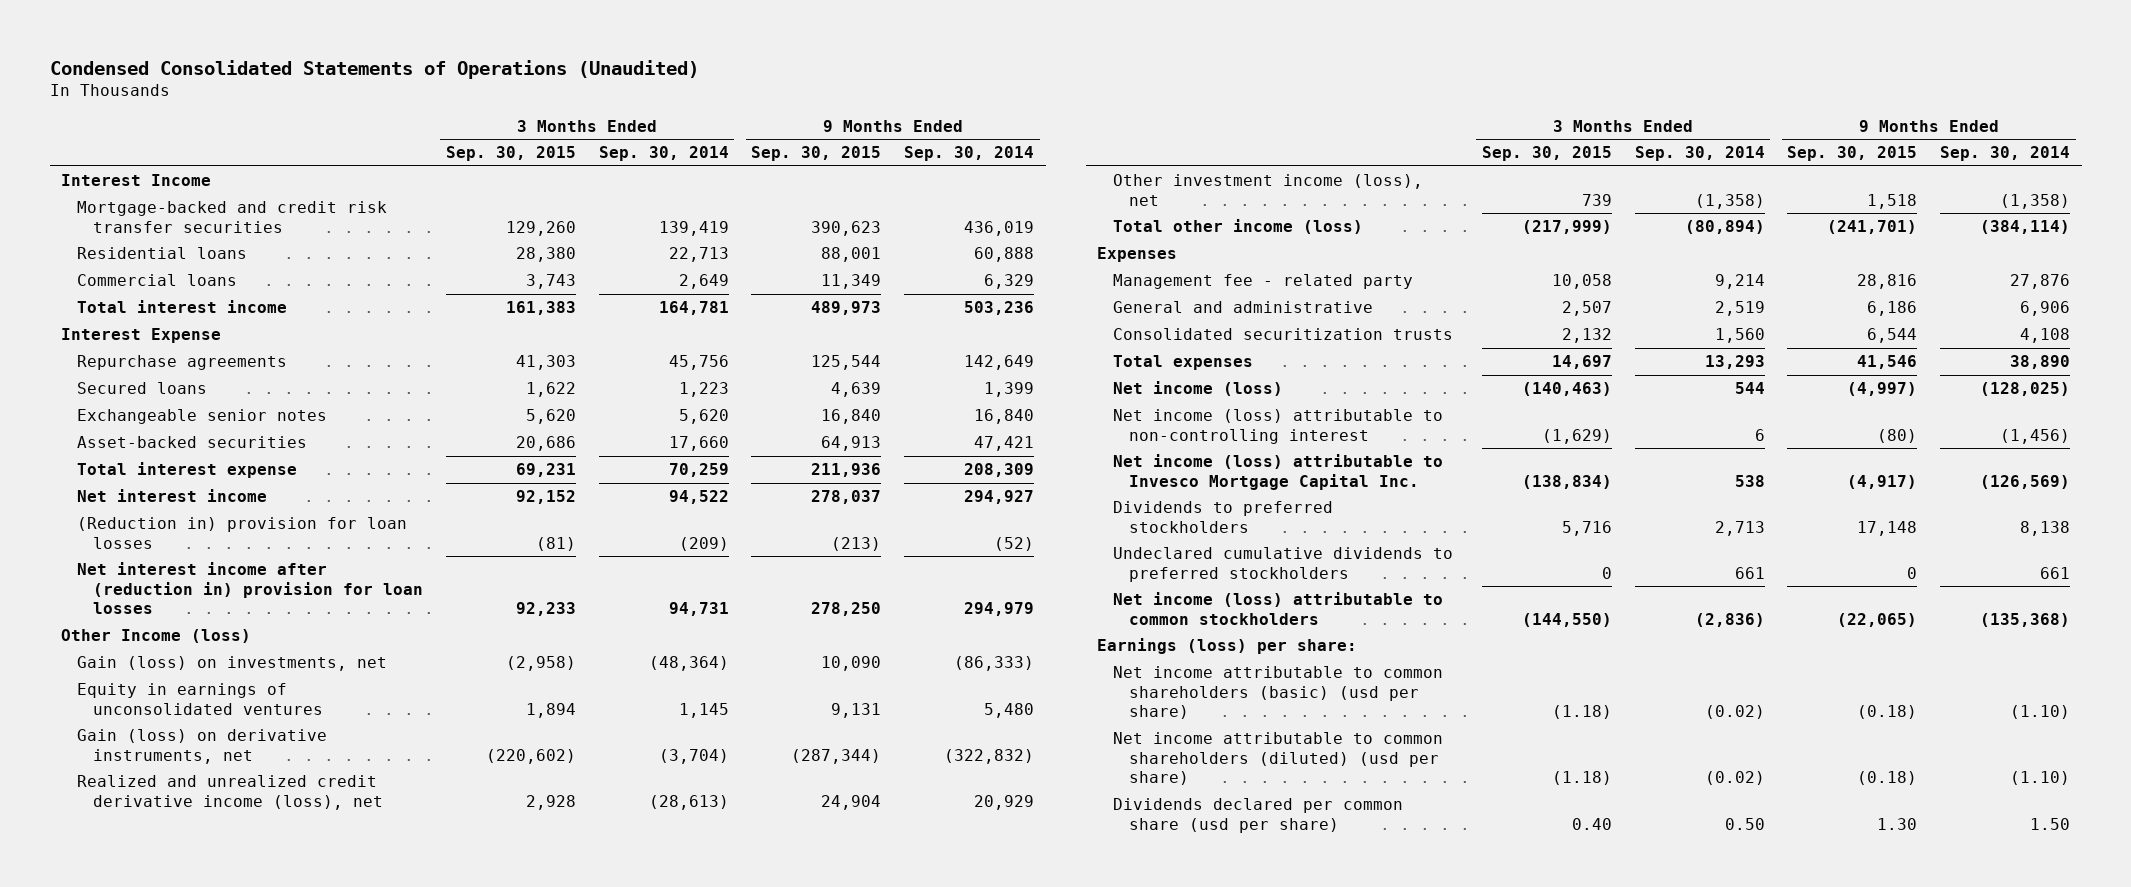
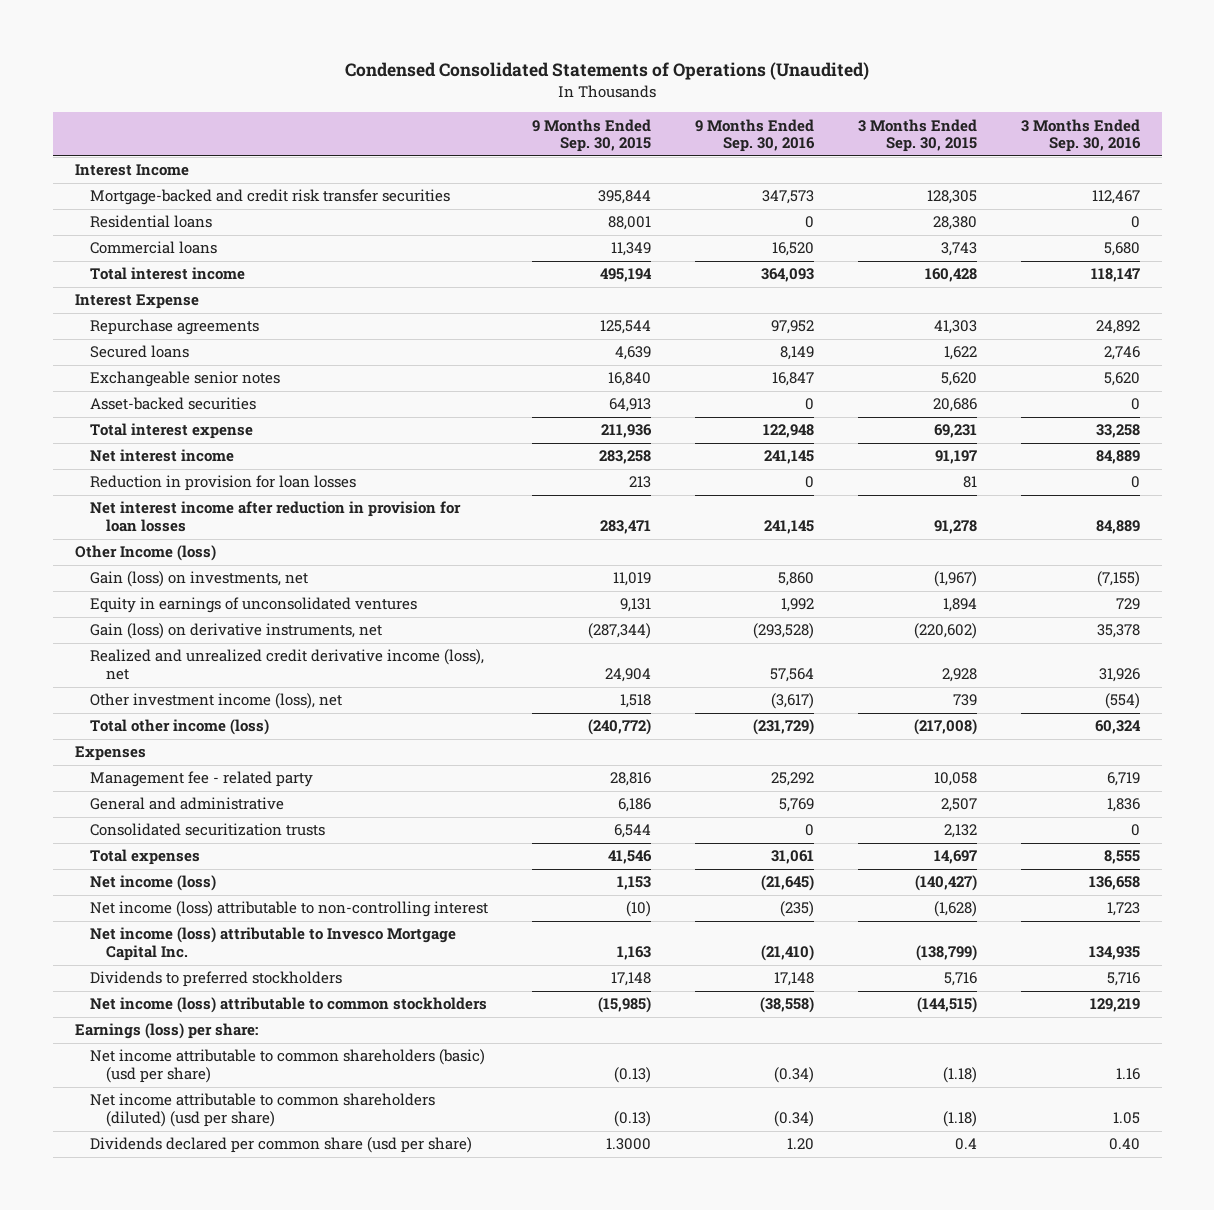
[598,146,729,162] Sep. 30, 2014 -> none
[904,146,1035,162] Sep. 30, 2014 -> none
none -> [695,118,816,153] 9 Months Ended Sep. 30, 2016
none -> [1020,118,1141,153] 3 Months Ended Sep. 30, 2016
[505,220,576,236] 129,260 -> [926,190,977,205] 128,305
[811,220,882,236] 390,623 -> [598,190,652,205] 395,844
[505,301,576,316] 161,383 -> [924,268,977,283] 160,428
[811,301,882,316] 489,973 -> [600,268,653,283] 495,194
[515,490,576,505] 92,152 -> [934,450,977,465] 91,197
[811,490,882,505] 278,037 -> [599,450,652,465] 283,258
[77,517,408,549] (Reduction in) provision for loan losses -> [90,475,357,492] Reduction in provision for loan losses
[535,536,576,551] (81) -> [962,476,977,489] 81
[831,536,882,551] (213) -> [629,476,652,489] 213
[77,562,423,615] Net interest income after (reduction in) provision for loan losses -> [90,501,462,533] Net interest income after reduction in provision for loan losses
[515,602,576,617] 92,233 -> [933,520,977,535] 91,278
[811,602,882,617] 278,250 -> [600,520,652,535] 283,471
[505,656,576,672] (2,958) -> [933,571,977,588] (1,967)
[821,656,882,672] 10,090 -> [613,572,652,587] 11,019
[1521,220,1612,235] (217,999) -> [913,719,977,736] (217,008)
[1827,220,1918,235] (241,701) -> [588,719,652,736] (240,772)
[1521,382,1612,397] (140,463) -> [914,875,977,892] (140,427)
[1847,382,1918,397] (4,997) -> [617,876,652,891] 1,153
[1541,428,1612,444] (1,629) -> [933,901,977,918] (1,628)
[1877,428,1918,443] (80) -> [626,901,652,918] (10)
[1521,474,1612,489] (138,834) -> [915,945,977,962] (138,799)
[1847,474,1918,489] (4,917) -> [617,946,652,961] 1,163
[1112,547,1453,582] Undeclared cumulative dividends to preferred stockholders -> none
[1521,612,1612,627] (144,550) -> [916,997,977,1014] (144,515)
[1837,612,1918,627] (22,065) -> [598,997,652,1014] (15,985)
[1857,705,1918,720] (0.18) -> [614,1067,652,1084] (0.13)
[1857,771,1918,786] (0.18) -> [614,1111,652,1128] (0.13)
[1571,817,1612,830] 0.40 -> [954,1138,977,1151] 0.4
[1877,817,1918,830] 1.30 -> [606,1138,652,1151] 1.3000

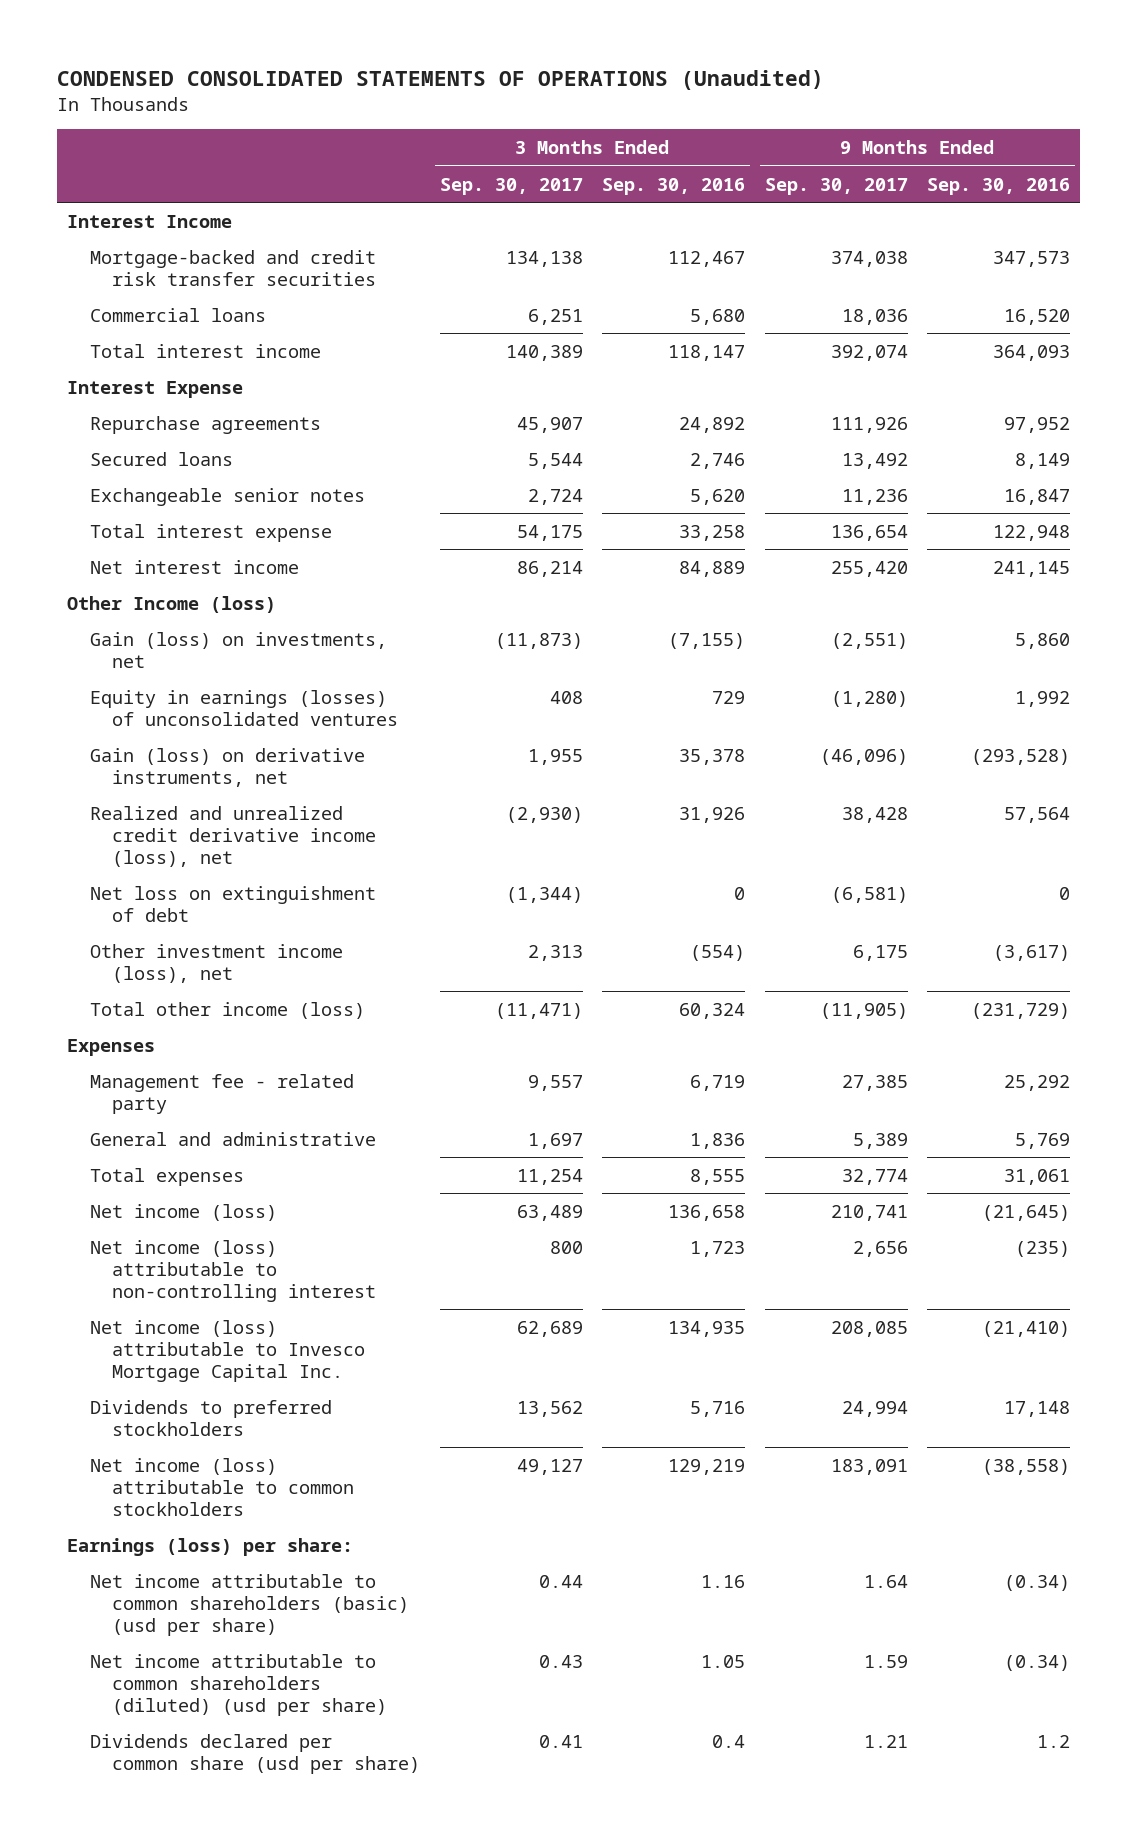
[345,62,870,81] Condensed Consolidated Statements of Operations (Unaudited) -> [57,70,825,91] CONDENSED CONSOLIDATED STATEMENTS OF OPERATIONS (Unaudited)
[532,118,652,153] 9 Months Ended Sep. 30, 2015 -> none
[857,118,977,153] 3 Months Ended Sep. 30, 2015 -> none
none -> [439,177,583,195] Sep. 30, 2017
none -> [764,177,908,195] Sep. 30, 2017
[90,215,213,229] Residential loans -> none
[90,397,257,411] Asset-backed securities -> none
[90,475,357,492] Reduction in provision for loan losses -> none
[90,501,462,533] Net interest income after reduction in provision for loan losses -> none
[90,597,418,614] Equity in earnings of unconsolidated ventures -> [89,689,399,726] Equity in earnings (losses) of unconsolidated ventures
none -> [89,885,376,922] Net loss on extinguishment of debt
[90,823,326,837] Consolidated securitization trusts -> none
[787,1138,815,1151] 1.20 -> [1037,1734,1071,1748] 1.2
[1108,1138,1140,1151] 0.40 -> [712,1734,746,1748] 0.4

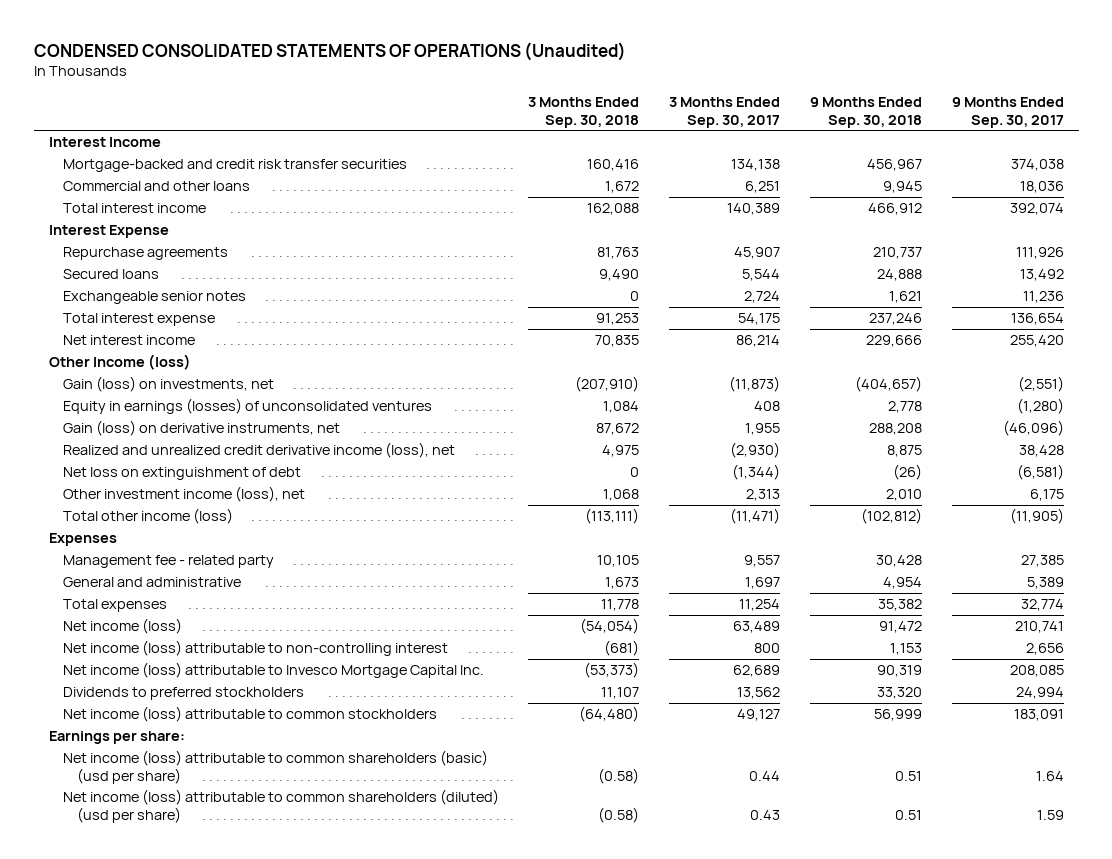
[602,177,746,195] Sep. 30, 2016 -> none
[927,177,1071,195] Sep. 30, 2016 -> none
none -> [528,97,640,128] 3 Months Ended Sep. 30, 2018
none -> [809,97,922,128] 9 Months Ended Sep. 30, 2018
[89,307,266,322] Commercial loans -> [62,181,250,192] Commercial and other loans
[89,1733,421,1774] Dividends declared per common share (usd per share) -> none
[67,1537,354,1556] Earnings (loss) per share: -> [48,731,185,745] Earnings per share:
[89,1573,410,1636] Net income attributable to common shareholders (basic) (usd per share) -> [62,750,488,784] Net income (loss) attributable to common shareholders (basic) (usd per share)
[89,1653,388,1716] Net income attributable to common shareholders (diluted) (usd per share) -> [62,789,499,823] Net income (loss) attributable to common shareholders (diluted) (usd per share)

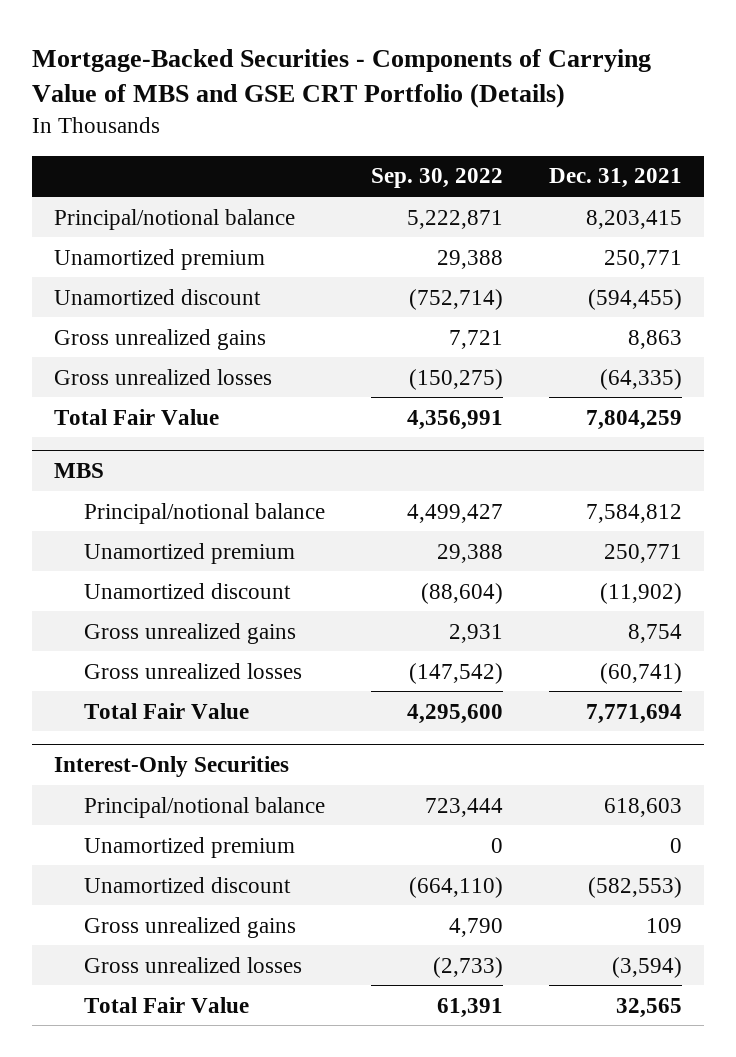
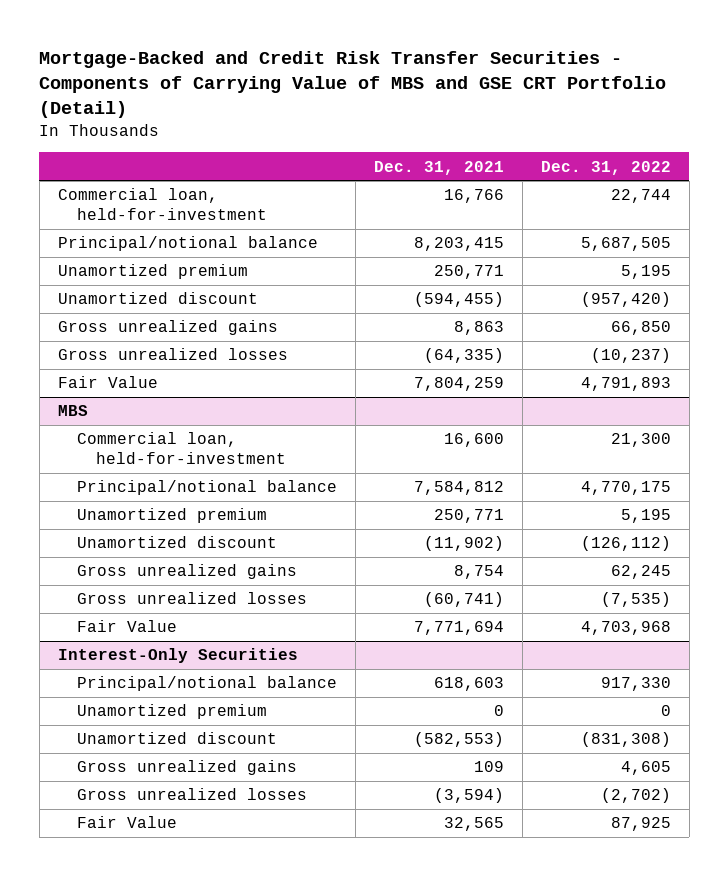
[31,48,651,109] Mortgage-Backed Securities - Components of Carrying Value of MBS and GSE CRT Portfolio (Details) -> [39,51,667,119] Mortgage-Backed and Credit Risk Transfer Securities - Components of Carrying Value of MBS and GSE CRT Portfolio (Detail)
[371,168,504,189] Sep. 30, 2022 -> none
none -> [540,160,671,175] Dec. 31, 2022
none -> [57,188,268,221] Commercial loan, held-for-investment
[54,408,220,425] Total Fair Value -> [57,376,158,389] Fair Value
none -> [77,432,287,465] Commercial loan, held-for-investment
[84,702,250,719] Total Fair Value -> [77,620,178,633] Fair Value
[84,996,250,1013] Total Fair Value -> [77,816,178,829] Fair Value

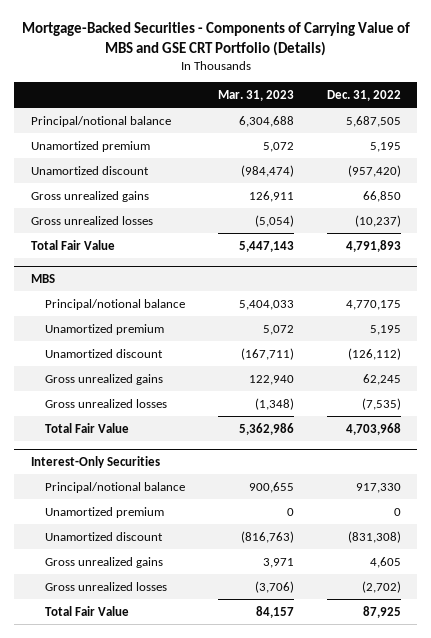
[39,51,667,119] Mortgage-Backed and Credit Risk Transfer Securities - Components of Carrying Value of MBS and GSE CRT Portfolio (Detail) -> [21,22,410,56] Mortgage-Backed Securities - Components of Carrying Value of MBS and GSE CRT Portfolio (Details)
[373,160,504,175] Dec. 31, 2021 -> none
none -> [217,89,294,101] Mar. 31, 2023
[57,188,268,221] Commercial loan, held-for-investment -> none
[57,376,158,389] Fair Value -> [30,239,115,250] Total Fair Value
[77,432,287,465] Commercial loan, held-for-investment -> none
[77,620,178,633] Fair Value -> [44,422,129,433] Total Fair Value
[77,816,178,829] Fair Value -> [44,605,129,616] Total Fair Value

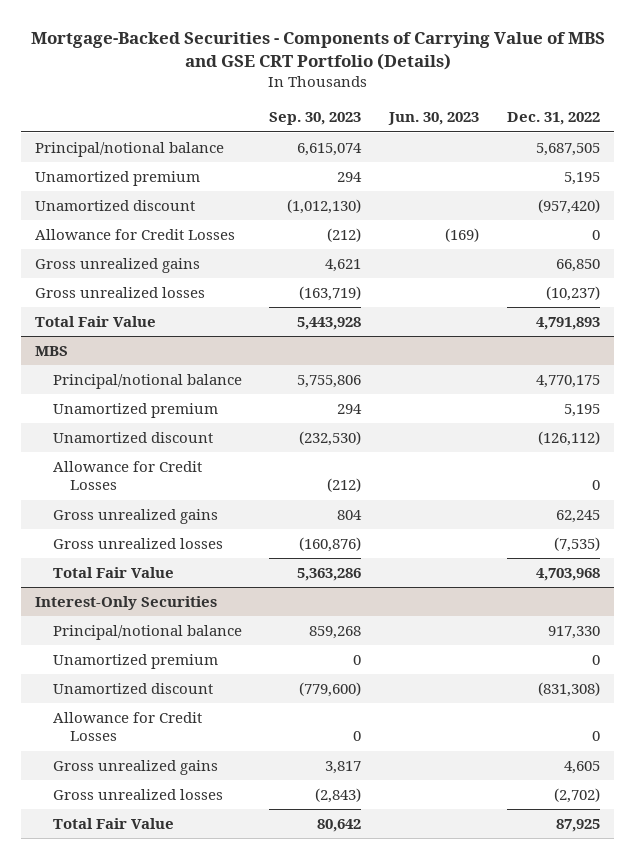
[217,89,294,101] Mar. 31, 2023 -> none
none -> [269,112,362,126] Sep. 30, 2023
none -> [388,112,480,126] Jun. 30, 2023
none -> [35,229,236,241] Allowance for Credit Losses
none -> [52,461,202,491] Allowance for Credit Losses
none -> [52,712,202,742] Allowance for Credit Losses

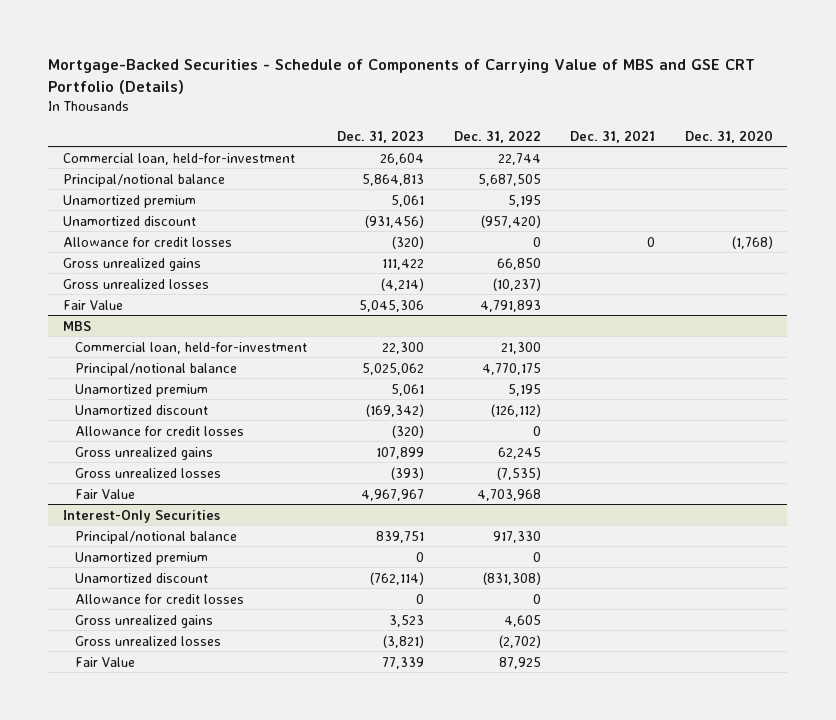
[30,32,605,71] Mortgage-Backed Securities - Components of Carrying Value of MBS and GSE CRT Portfolio (Details) -> [48,58,756,94] Mortgage-Backed Securities - Schedule of Components of Carrying Value of MBS and GSE CRT Portfolio (Details)
[269,112,362,126] Sep. 30, 2023 -> none
[388,112,480,126] Jun. 30, 2023 -> none
none -> [336,129,424,143] Dec. 31, 2023
none -> [570,129,656,143] Dec. 31, 2021
none -> [684,129,773,143] Dec. 31, 2020
none -> [62,152,295,165] Commercial loan, held-for-investment
[35,229,236,241] Allowance for Credit Losses -> [62,236,232,247] Allowance for credit losses
[35,316,157,328] Total Fair Value -> [62,299,123,310] Fair Value
none -> [75,341,308,354] Commercial loan, held-for-investment
[52,461,202,491] Allowance for Credit Losses -> [75,425,245,436] Allowance for credit losses
[52,567,174,579] Total Fair Value -> [75,488,136,499] Fair Value
[52,712,202,742] Allowance for Credit Losses -> [75,593,245,604] Allowance for credit losses
[52,818,174,830] Total Fair Value -> [75,656,136,667] Fair Value

